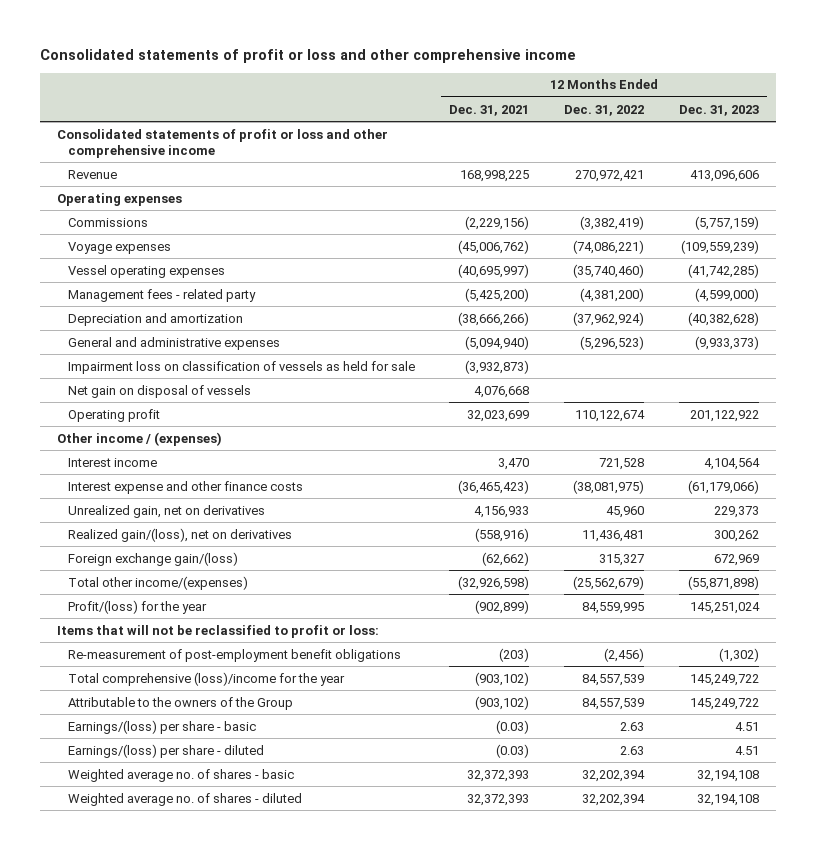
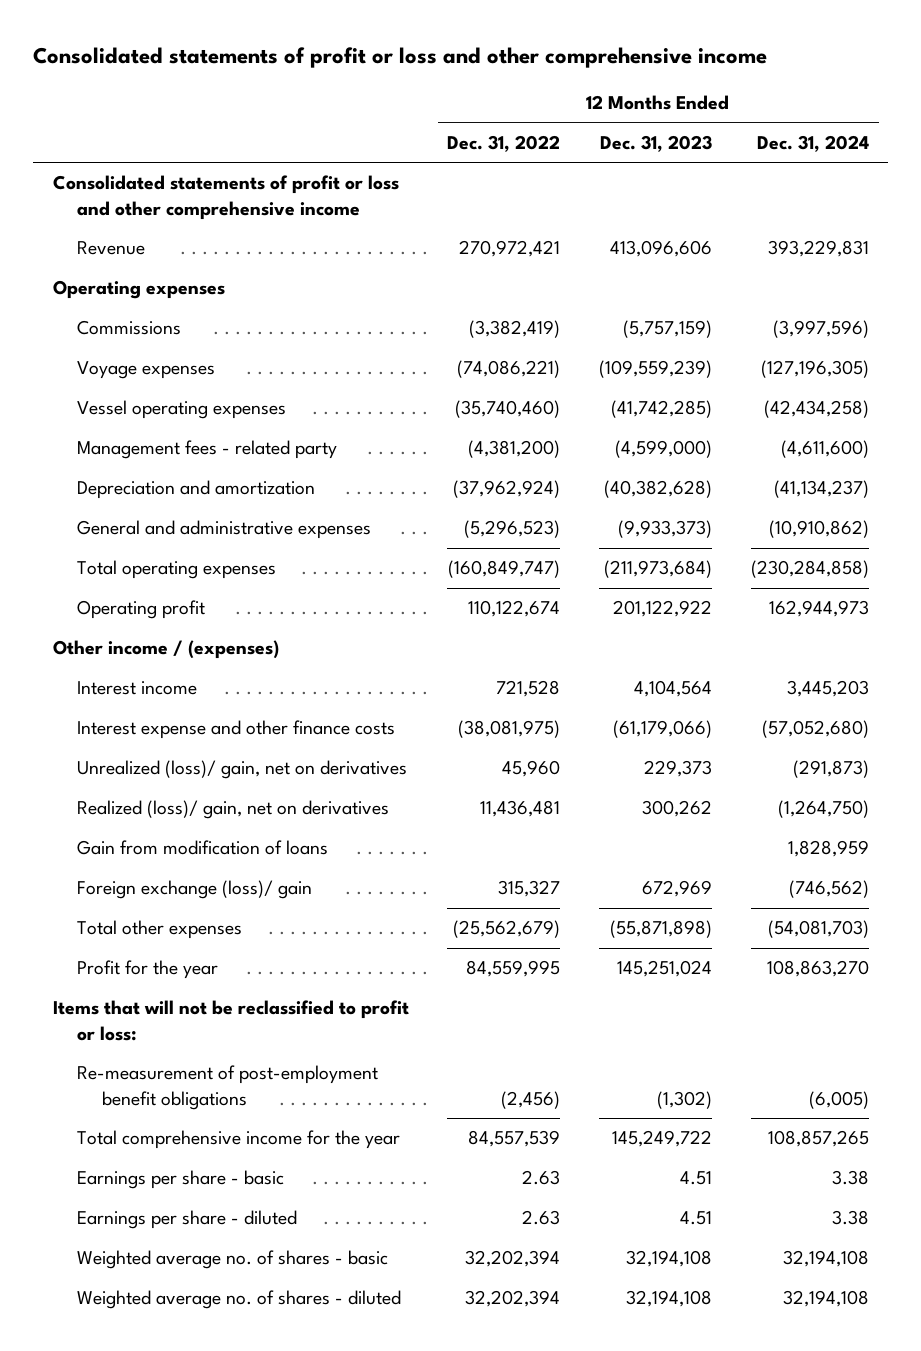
[449,104,530,116] Dec. 31, 2021 -> none
none -> [756,134,869,152] Dec. 31, 2024
[67,360,415,374] Impairment loss on classification of vessels as held for sale -> none
[67,384,251,398] Net gain on disposal of vessels -> none
none -> [77,560,277,580] Total operating expenses
[67,504,265,518] Unrealized gain, net on derivatives -> [77,760,408,780] Unrealized (loss)/ gain, net on derivatives
[67,527,292,542] Realized gain/(loss), net on derivatives -> [77,800,390,820] Realized (loss)/ gain, net on derivatives
none -> [77,840,329,856] Gain from modification of loans
[67,551,238,566] Foreign exchange gain/(loss) -> [77,880,313,900] Foreign exchange (loss)/ gain
[67,575,248,590] Total other income/(expenses) -> [77,920,243,940] Total other expenses
[67,599,207,614] Profit/(loss) for the year -> [77,960,219,980] Profit for the year
[67,696,293,710] Attributable to the owners of the Group -> none
[67,671,345,686] Total comprehensive (loss)/income for the year -> [77,1130,401,1150] Total comprehensive income for the year
[67,719,256,734] Earnings/(loss) per share - basic -> [77,1170,285,1190] Earnings per share - basic
[67,743,264,758] Earnings/(loss) per share - diluted -> [77,1210,298,1230] Earnings per share - diluted

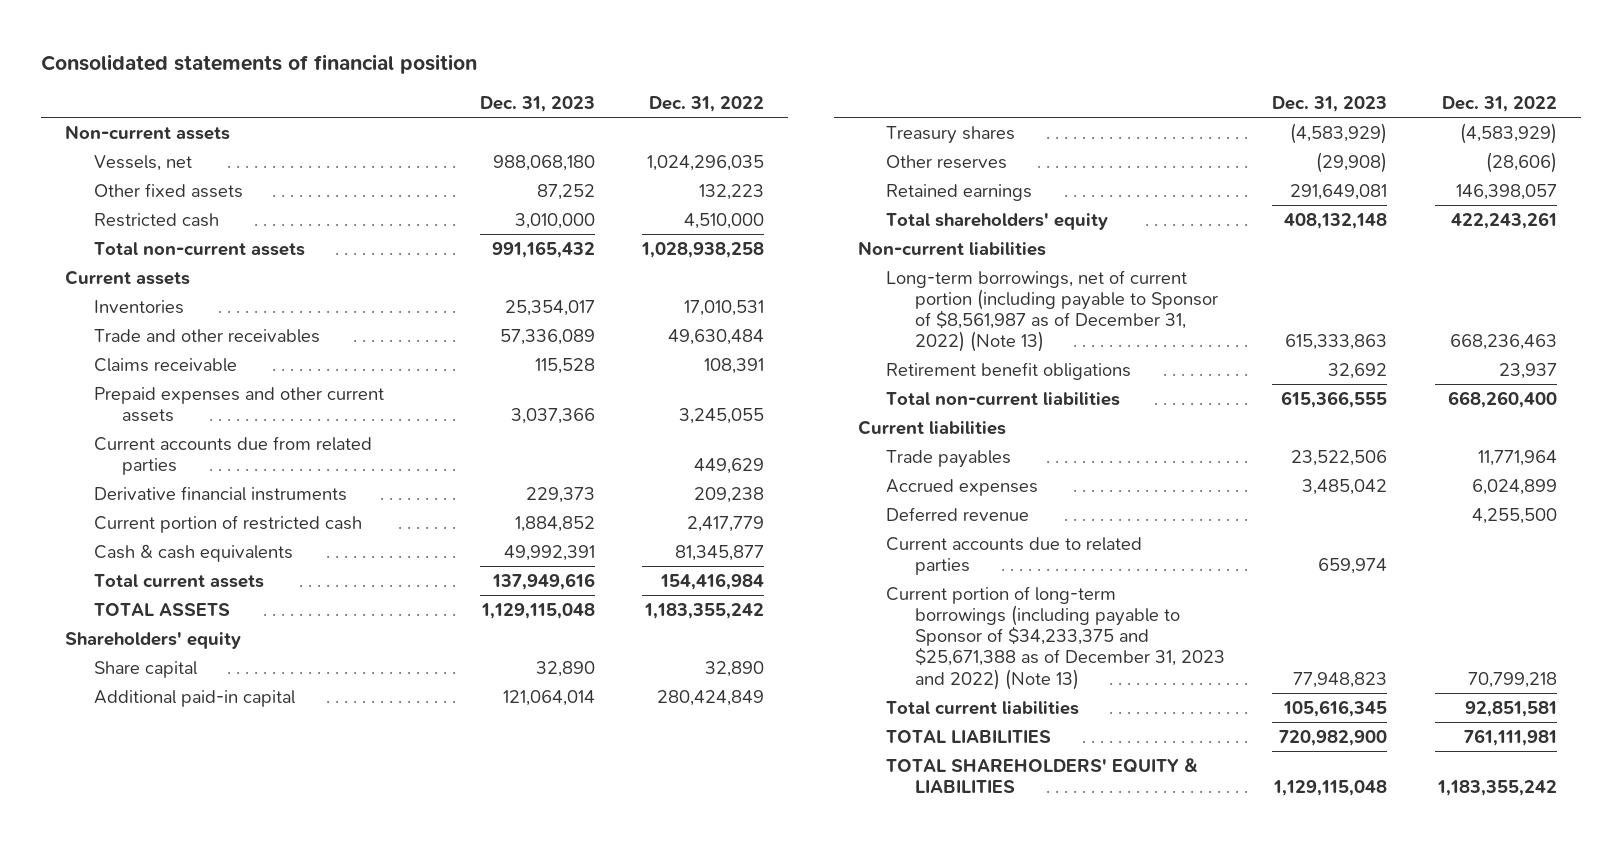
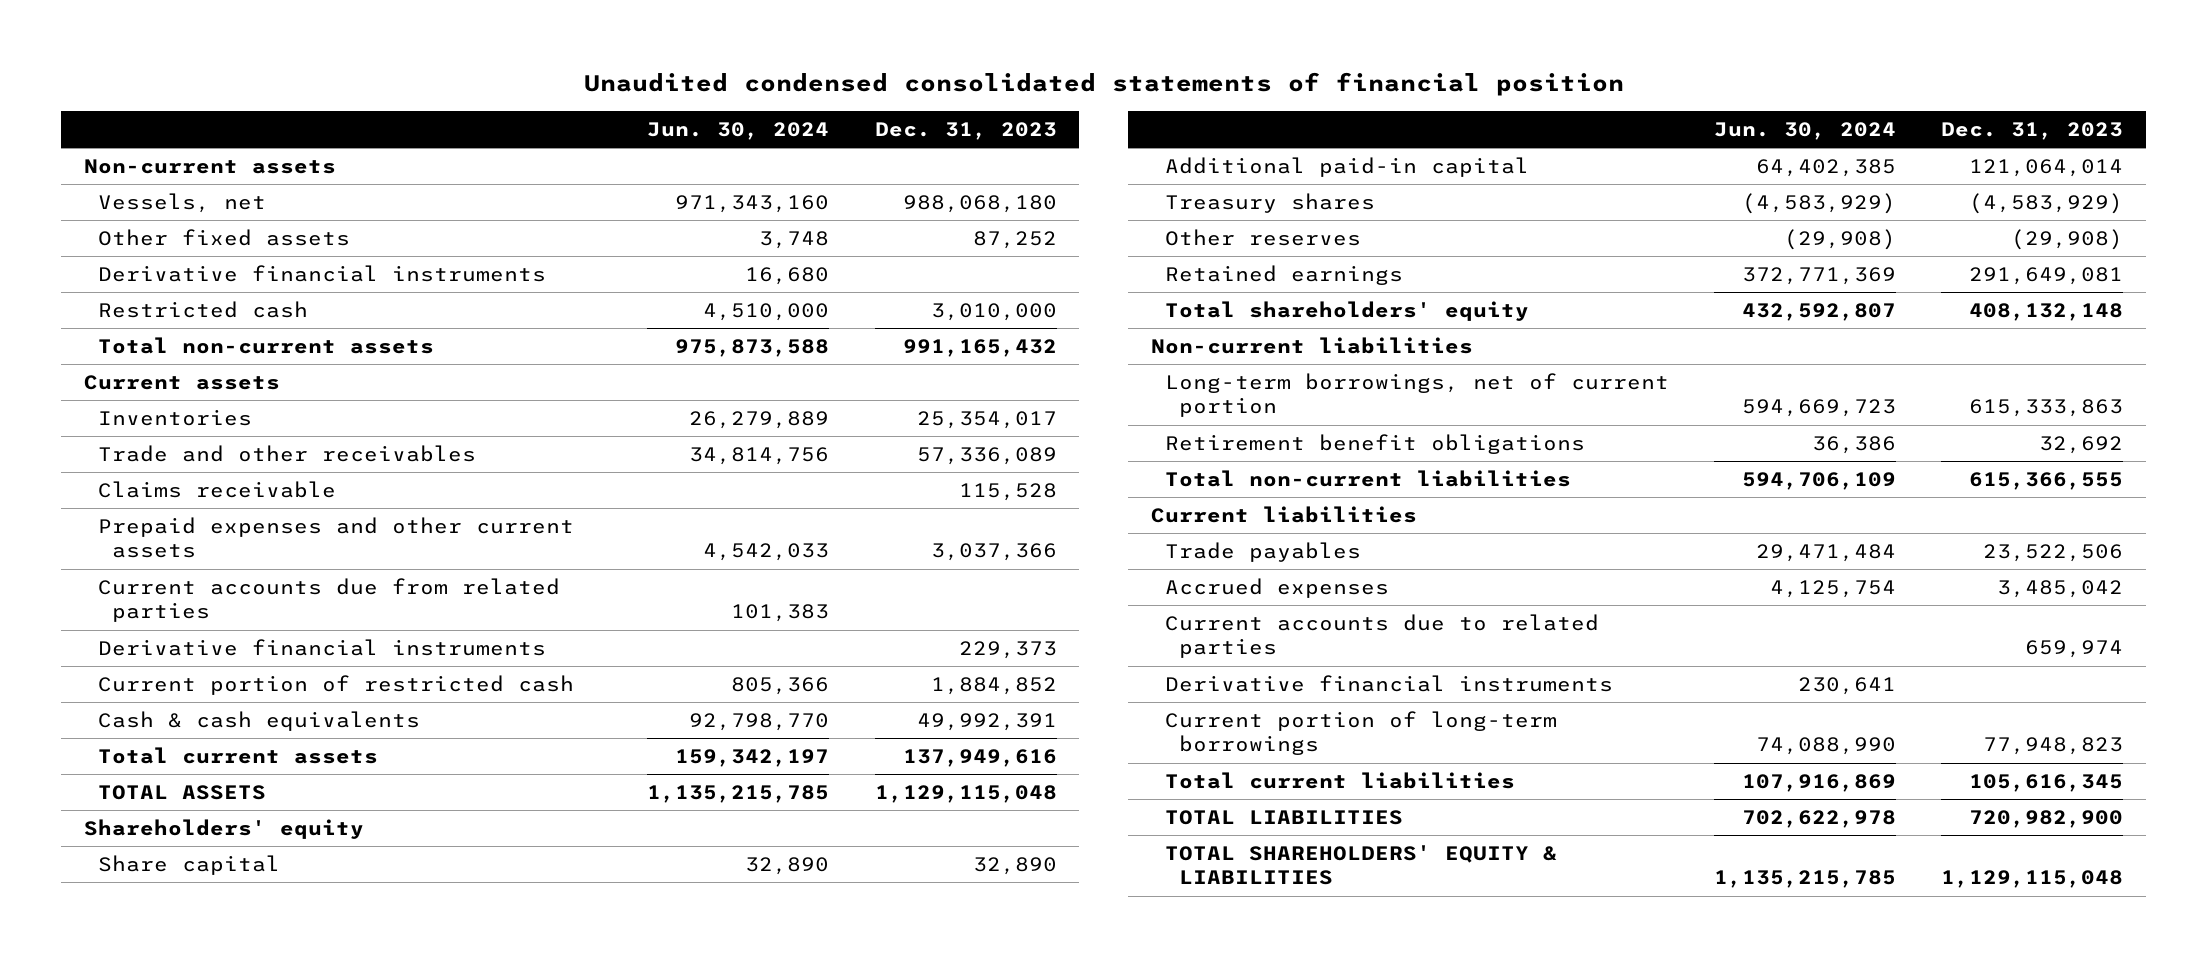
[41,53,478,74] Consolidated statements of financial position -> [583,72,1624,97] Unaudited condensed consolidated statements of financial position
[649,96,765,113] Dec. 31, 2022 -> none
none -> [647,121,830,140] Jun. 30, 2024
none -> [97,264,546,282] Derivative financial instruments
[886,269,1218,353] Long-term borrowings, net of current portion (including payable to Sponsor of $8,561,987 as of December 31, 2022) (Note 13) -> [1164,372,1669,418] Long-term borrowings, net of current portion
[886,506,1030,521] Deferred revenue -> none
none -> [1164,674,1613,692] Derivative financial instruments
[886,585,1225,690] Current portion of long-term borrowings (including payable to Sponsor of $34,233,375 and $25,671,388 as of December 31, 2023 and 2022) (Note 13) -> [1164,710,1557,756] Current portion of long-term borrowings

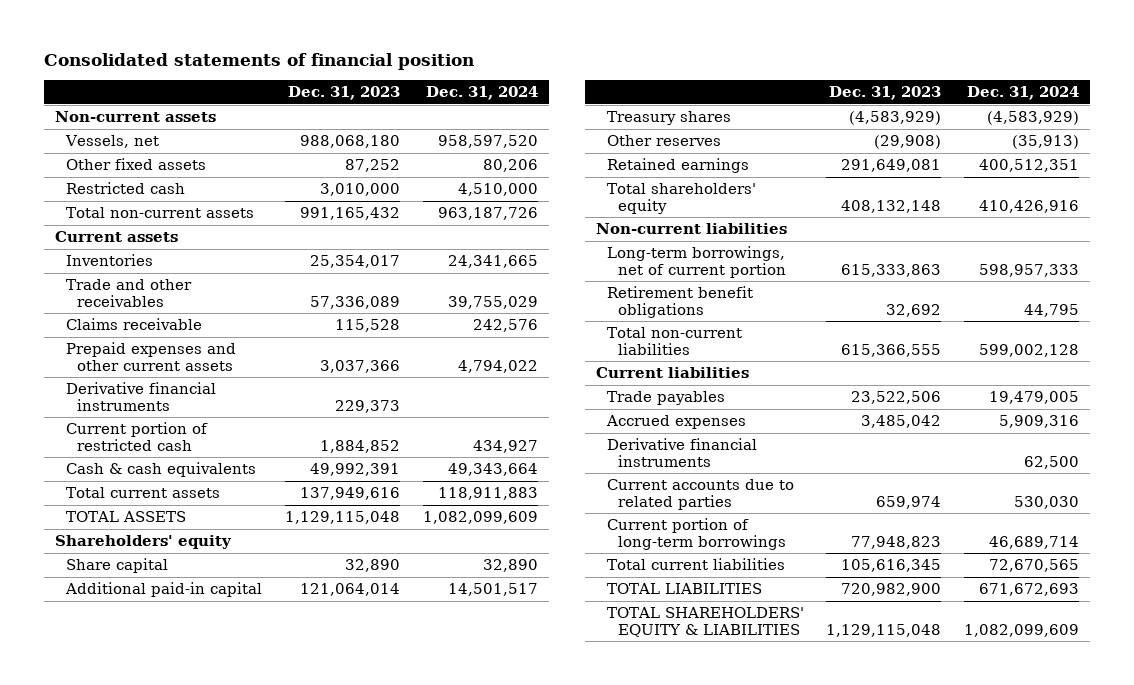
[583,72,1624,97] Unaudited condensed consolidated statements of financial position -> [43,52,474,70] Consolidated statements of financial position
[647,121,830,140] Jun. 30, 2024 -> none
none -> [425,86,538,101] Dec. 31, 2024
[97,264,546,282] Derivative financial instruments -> none
[97,577,560,623] Current accounts due from related parties -> none
[1164,613,1599,659] Current accounts due to related parties -> [606,479,794,510] Current accounts due to related parties

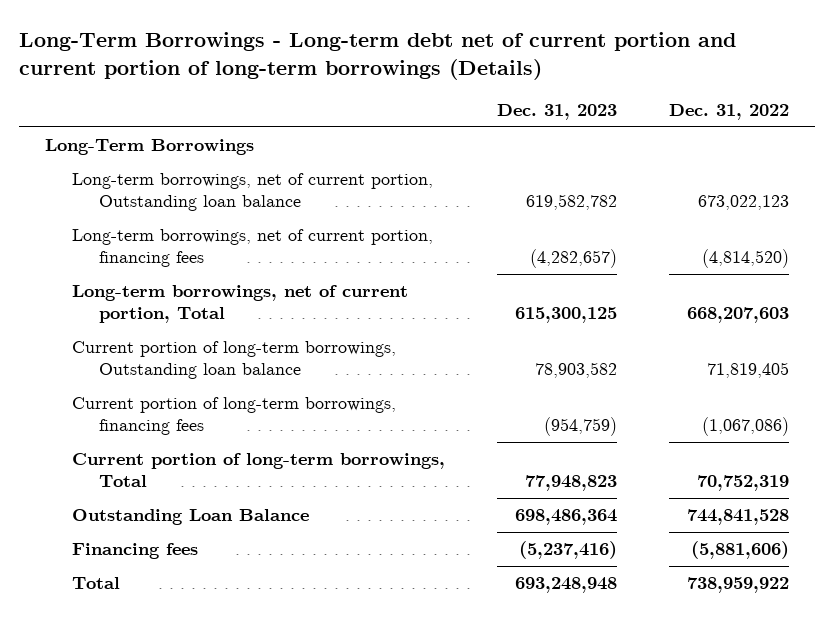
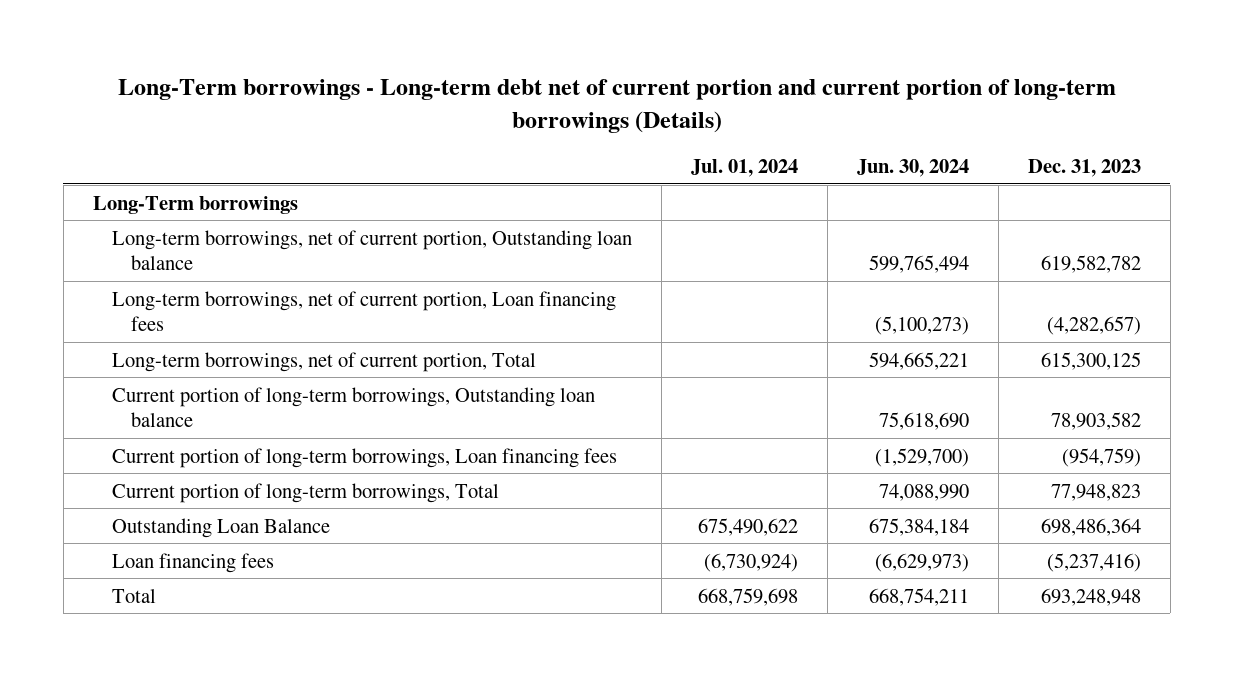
[19,32,737,80] Long-Term Borrowings - Long-term debt net of current portion and current portion of long-term borrowings (Details) -> [117,79,1116,133] Long-Term borrowings - Long-term debt net of current portion and current portion of long-term borrowings (Details)
[669,103,790,120] Dec. 31, 2022 -> none
none -> [690,158,798,177] Jul. 01, 2024
none -> [856,158,969,177] Jun. 30, 2024
[45,139,255,156] Long-Term Borrowings -> [92,195,298,214] Long-Term borrowings
[72,229,434,267] Long-term borrowings, net of current portion, financing fees -> [111,290,616,331] Long-term borrowings, net of current portion, Loan financing fees
[72,397,397,435] Current portion of long-term borrowings, financing fees -> [111,447,617,468] Current portion of long-term borrowings, Loan financing fees
[72,543,199,560] Financing fees -> [111,552,274,573] Loan financing fees

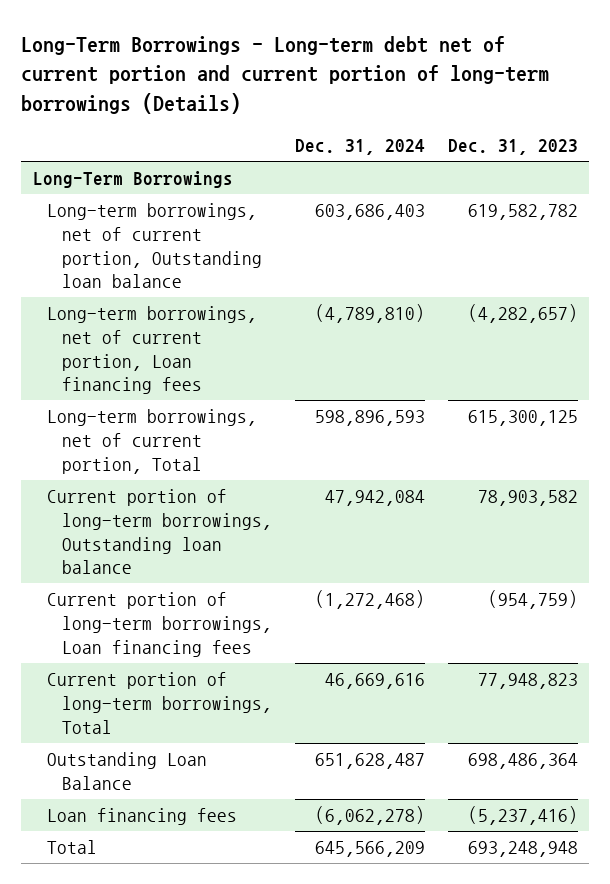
[117,79,1116,133] Long-Term borrowings - Long-term debt net of current portion and current portion of long-term borrowings (Details) -> [21,35,550,114] Long-Term Borrowings - Long-term debt net of current portion and current portion of long-term borrowings (Details)
[690,158,798,177] Jul. 01, 2024 -> none
[856,158,969,177] Jun. 30, 2024 -> none
none -> [295,139,426,156] Dec. 31, 2024
[92,195,298,214] Long-Term borrowings -> [32,171,233,189] Long-Term Borrowings

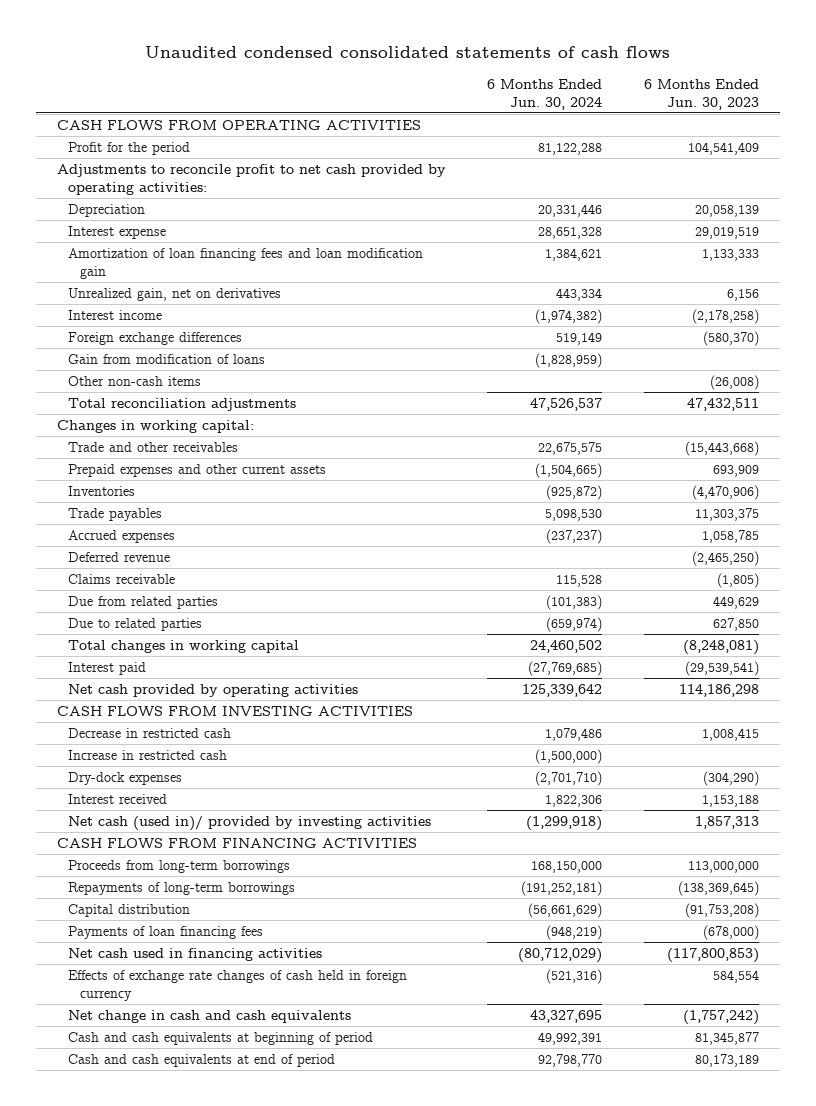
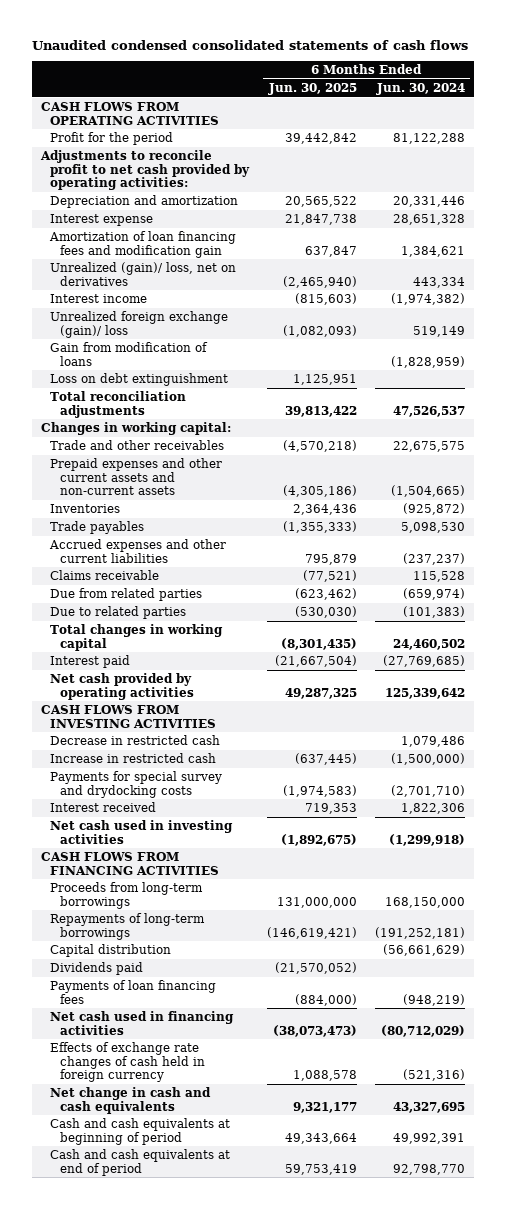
[643,78,759,110] 6 Months Ended Jun. 30, 2023 -> none
none -> [268,82,358,95] Jun. 30, 2025
[68,203,146,217] Depreciation -> [50,195,239,209] Depreciation and amortization
[68,247,424,279] Amortization of loan financing fees and loan modification gain -> [49,231,237,258] Amortization of loan financing fees and modification gain
[68,287,282,301] Unrealized gain, net on derivatives -> [50,262,237,286] Unrealized (gain)/ loss, net on derivatives
[68,331,243,345] Foreign exchange differences -> [50,311,229,338] Unrealized foreign exchange (gain)/ loss
[68,375,202,386] Other non-cash items -> none
none -> [50,373,229,387] Loss on debt extinguishment
[68,463,327,477] Prepaid expenses and other current assets -> [50,458,223,496] Prepaid expenses and other current assets and non-current assets
[68,551,171,562] Deferred revenue -> none
[68,529,176,543] Accrued expenses -> [49,539,227,563] Accrued expenses and other current liabilities
[546,594,603,610] (101,383) -> [403,588,466,601] (659,974)
[546,616,603,632] (659,974) -> [403,606,466,619] (101,383)
[68,771,183,785] Dry-dock expenses -> [50,771,223,798] Payments for special survey and drydocking costs
[68,815,432,831] Net cash (used in)/ provided by investing activities -> [50,820,234,844] Net cash used in investing activities
none -> [50,962,144,976] Dividends paid

